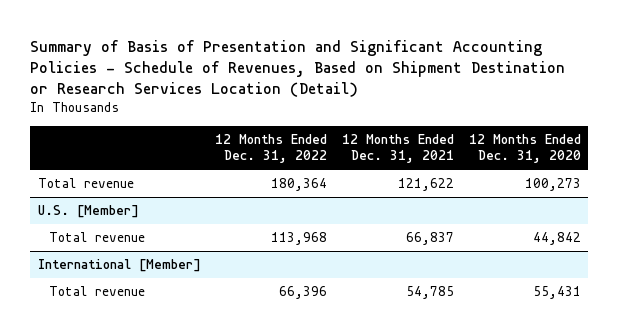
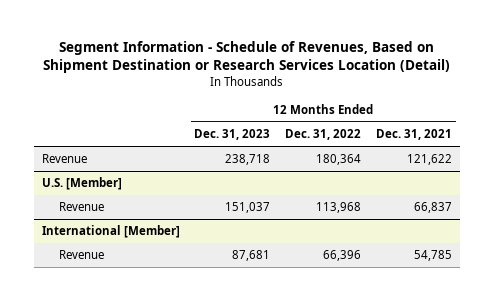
[30,39,566,97] Summary of Basis of Presentation and Significant Accounting Policies - Schedule of Revenues, Based on Shipment Destination or Research Services Location (Detail) -> [42,41,450,74] Segment Information - Schedule of Revenues, Based on Shipment Destination or Research Services Location (Detail)
[468,133,581,164] 12 Months Ended Dec. 31, 2020 -> none
none -> [194,129,271,141] Dec. 31, 2023
[37,178,134,189] Total revenue -> [41,154,87,164] Revenue
[48,232,145,243] Total revenue -> [59,202,105,212] Revenue
[48,286,145,297] Total revenue -> [59,250,105,260] Revenue

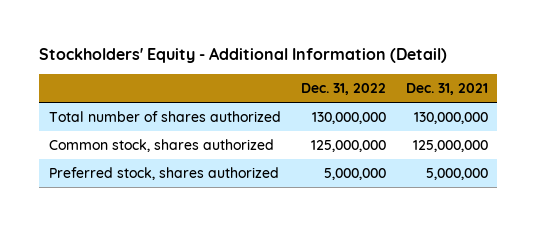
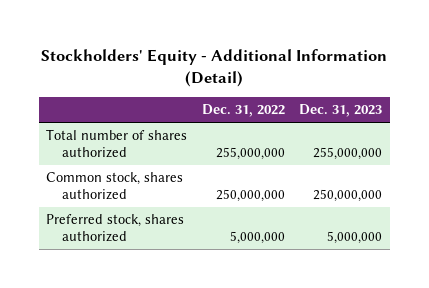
[405,83,488,96] Dec. 31, 2021 -> none
none -> [299,104,383,118] Dec. 31, 2023
[311,111,386,124] 130,000,000 -> [215,147,285,161] 255,000,000
[310,139,386,152] 125,000,000 -> [215,189,285,203] 250,000,000

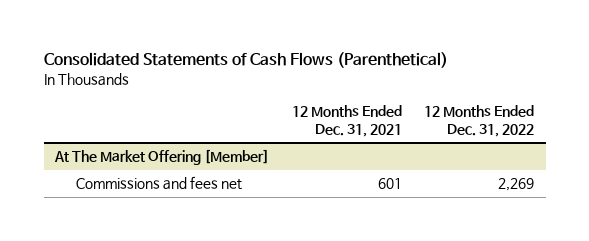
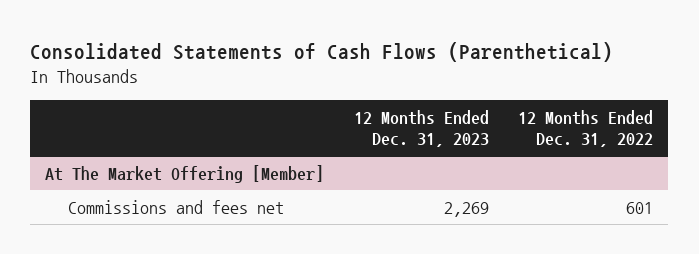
[291,105,402,137] 12 Months Ended Dec. 31, 2021 -> none
none -> [353,109,489,147] 12 Months Ended Dec. 31, 2023
[498,178,535,192] 2,269 -> [626,201,654,214] 601

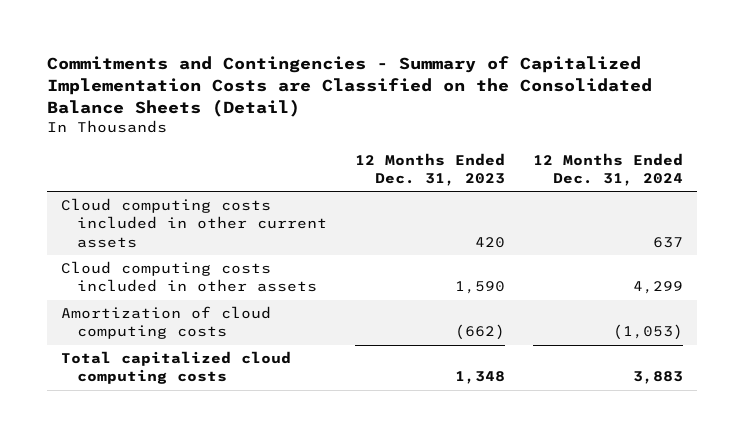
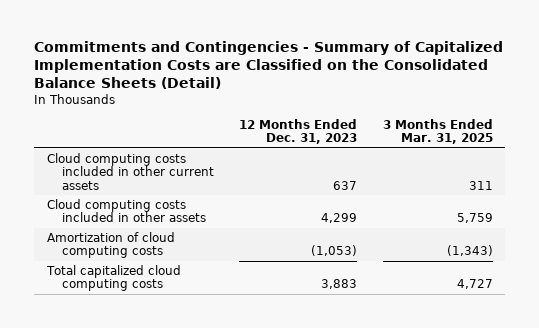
[533,152,684,186] 12 Months Ended Dec. 31, 2024 -> none
none -> [382,118,493,145] 3 Months Ended Mar. 31, 2025
[475,236,506,248] 420 -> [333,180,358,190] 637
[455,281,506,295] 1,590 -> [321,213,358,224] 4,299
[455,324,506,341] (662) -> [311,245,358,257] (1,053)
[455,371,506,385] 1,348 -> [321,279,358,290] 3,883

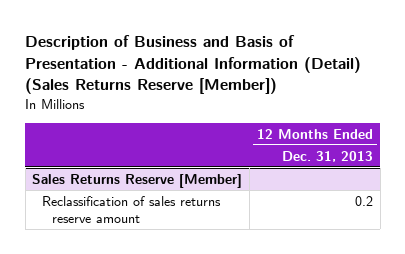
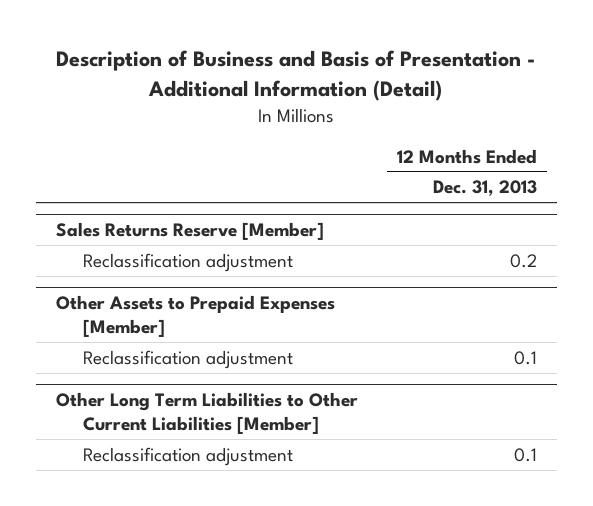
[25,34,362,95] Description of Business and Basis of Presentation - Additional Information (Detail) (Sales Returns Reserve [Member]) -> [56,49,536,101] Description of Business and Basis of Presentation - Additional Information (Detail)
[42,195,222,223] Reclassification of sales returns reserve amount -> [82,252,293,272] Reclassification adjustment
none -> [55,295,335,337] Other Assets to Prepaid Expenses [Member]
none -> [82,349,293,369] Reclassification adjustment
none -> [55,392,358,434] Other Long Term Liabilities to Other Current Liabilities [Member]
none -> [82,446,293,466] Reclassification adjustment

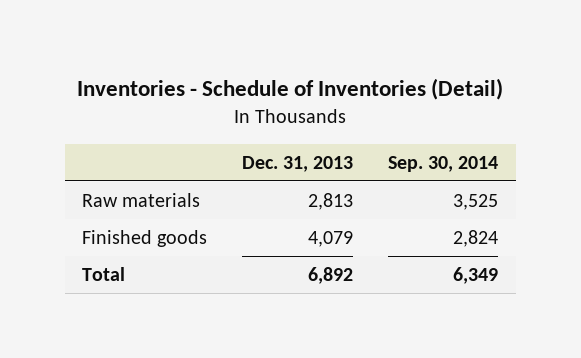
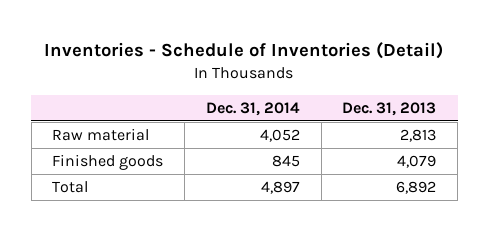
[388,155,499,172] Sep. 30, 2014 -> none
none -> [205,101,300,116] Dec. 31, 2014
[82,193,201,208] Raw materials -> [52,128,150,142] Raw material

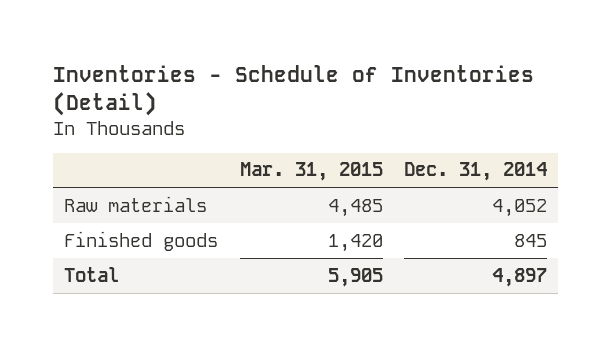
[342,101,437,116] Dec. 31, 2013 -> none
none -> [239,162,383,182] Mar. 31, 2015
[52,128,150,142] Raw material -> [64,195,208,212] Raw materials

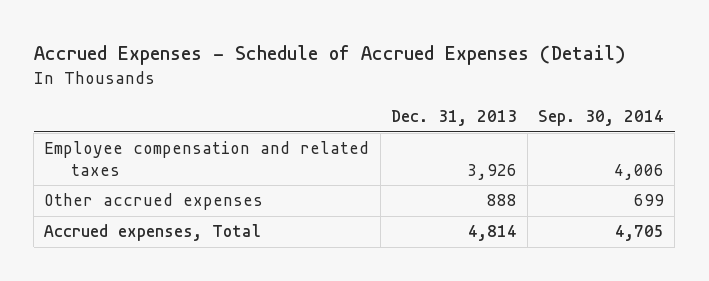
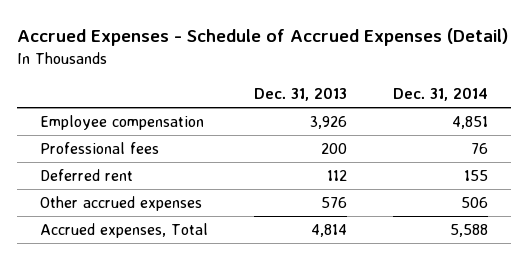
[538,110,665,127] Sep. 30, 2014 -> none
none -> [392,87,488,102] Dec. 31, 2014
[44,141,370,176] Employee compensation and related taxes -> [40,115,205,131] Employee compensation
none -> [40,142,160,155] Professional fees
none -> [40,169,134,182] Deferred rent
[486,194,517,207] 888 -> [320,197,347,209] 576

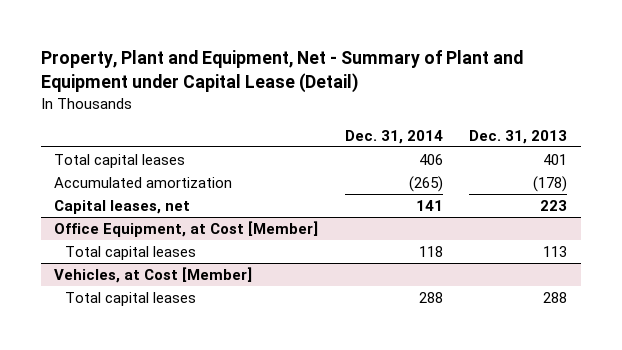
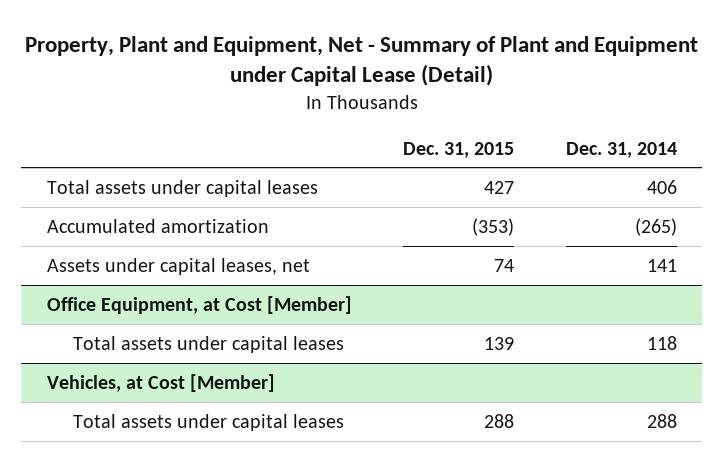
[469,129,568,144] Dec. 31, 2013 -> none
none -> [403,141,515,158] Dec. 31, 2015
[54,153,186,168] Total capital leases -> [46,179,318,197] Total assets under capital leases
[54,199,191,214] Capital leases, net -> [46,257,310,275] Assets under capital leases, net
[65,245,197,260] Total capital leases -> [72,335,344,353] Total assets under capital leases
[65,291,197,306] Total capital leases -> [72,413,344,431] Total assets under capital leases

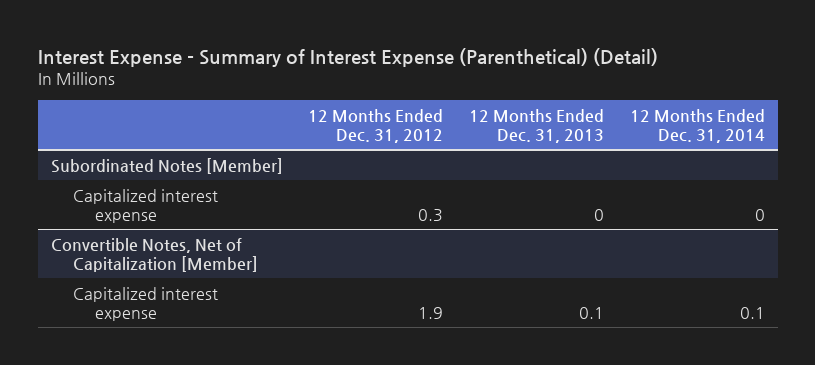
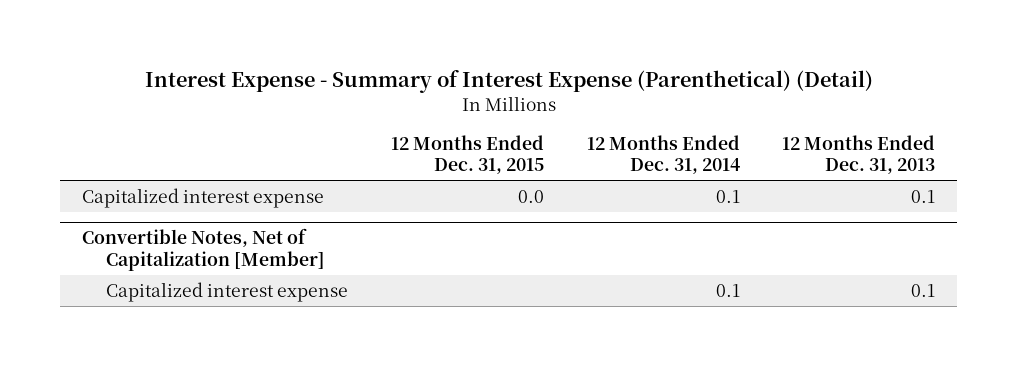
[308,108,444,143] 12 Months Ended Dec. 31, 2012 -> none
none -> [390,134,544,175] 12 Months Ended Dec. 31, 2015
[50,157,283,174] Subordinated Notes [Member] -> none
[594,209,605,222] 0 -> [911,189,936,203] 0.1
[754,209,765,222] 0 -> [715,189,740,203] 0.1

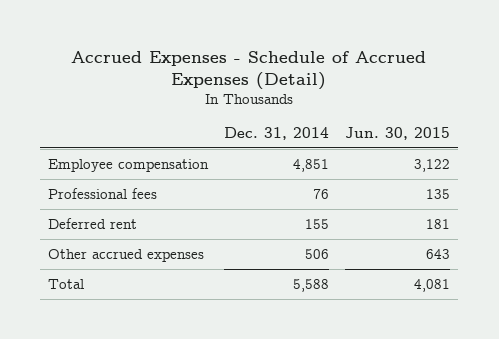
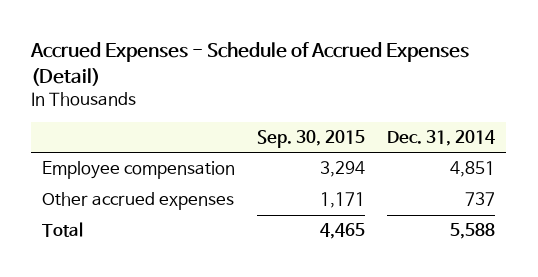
[345,127,451,141] Jun. 30, 2015 -> none
none -> [257,130,366,149] Sep. 30, 2015
[48,187,158,199] Professional fees -> none
[48,217,138,229] Deferred rent -> none
[305,248,330,259] 506 -> [465,192,496,207] 737

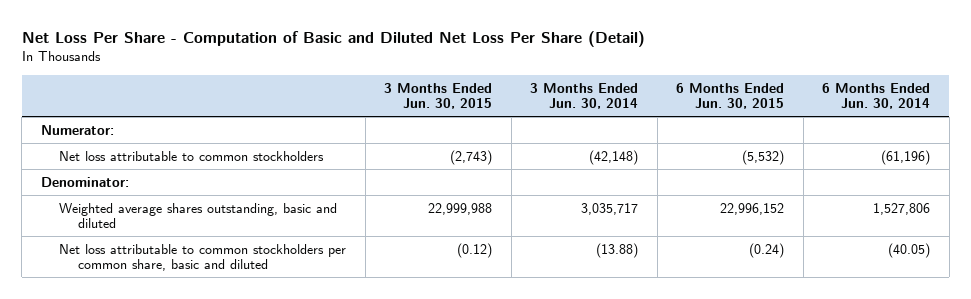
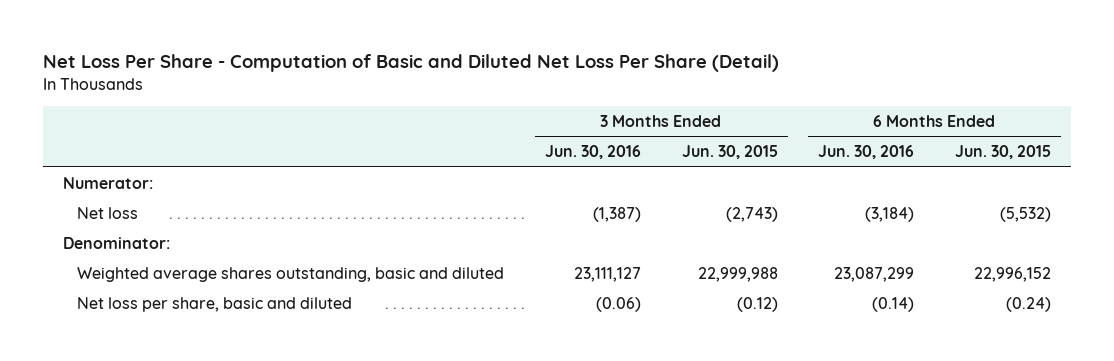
[530,82,639,110] 3 Months Ended Jun. 30, 2014 -> none
[822,82,931,110] 6 Months Ended Jun. 30, 2014 -> none
none -> [545,145,642,160] Jun. 30, 2016
none -> [818,145,915,160] Jun. 30, 2016
[59,150,325,161] Net loss attributable to common stockholders -> [77,206,139,219] Net loss
[59,243,347,272] Net loss attributable to common stockholders per common share, basic and diluted -> [77,296,353,312] Net loss per share, basic and diluted

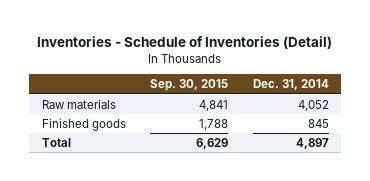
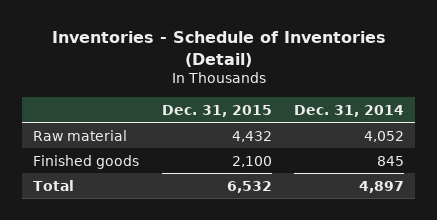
[150,79,229,92] Sep. 30, 2015 -> none
none -> [161,104,272,117] Dec. 31, 2015
[41,98,116,109] Raw materials -> [33,129,128,141] Raw material

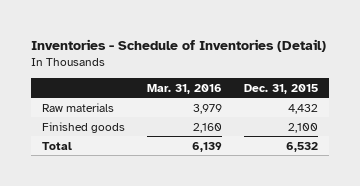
[294,104,405,117] Dec. 31, 2014 -> none
none -> [147,83,223,94] Mar. 31, 2016
[33,129,128,141] Raw material -> [42,102,115,112] Raw materials

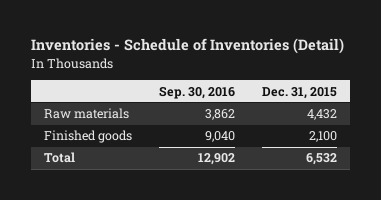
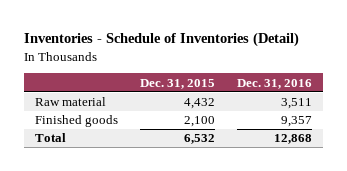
[159,85,236,99] Sep. 30, 2016 -> none
none -> [237,78,313,89] Dec. 31, 2016
[44,108,130,120] Raw materials -> [34,97,106,107] Raw material

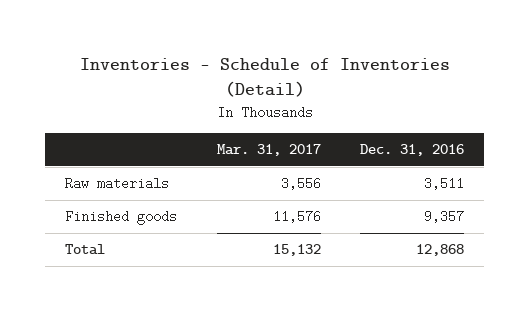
[139,78,215,89] Dec. 31, 2015 -> none
none -> [216,144,321,157] Mar. 31, 2017
[34,97,106,107] Raw material -> [65,177,170,191] Raw materials

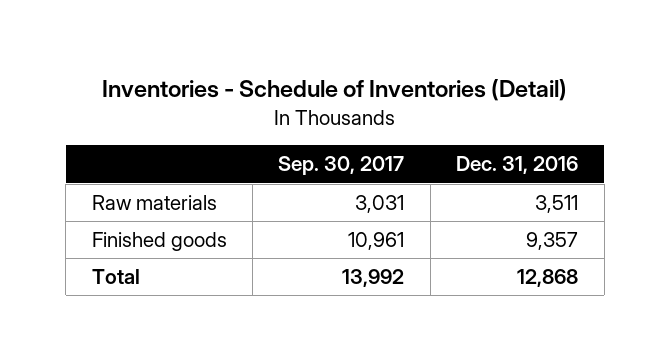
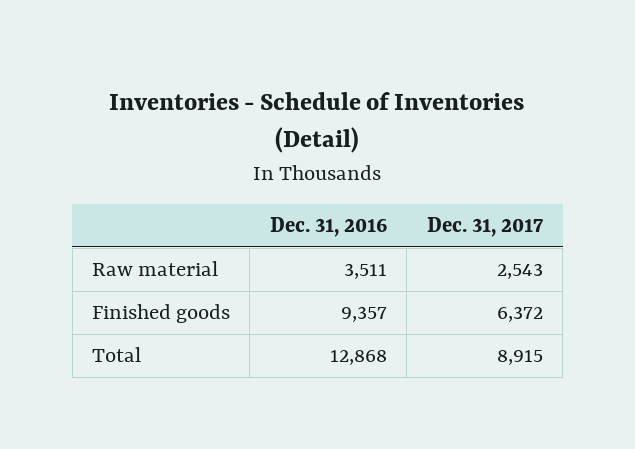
[278,156,405,176] Sep. 30, 2017 -> none
none -> [426,217,543,238] Dec. 31, 2017
[91,195,217,211] Raw materials -> [92,261,219,277] Raw material

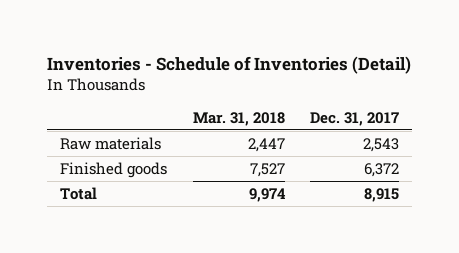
[269,217,387,238] Dec. 31, 2016 -> none
none -> [192,112,285,127] Mar. 31, 2018
[92,261,219,277] Raw material -> [59,136,161,150] Raw materials

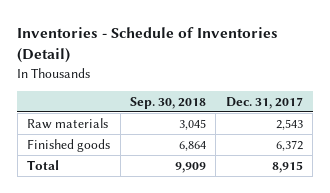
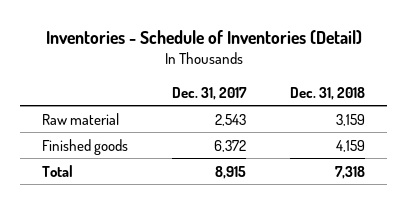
[129,96,206,109] Sep. 30, 2018 -> none
none -> [289,87,365,101] Dec. 31, 2018
[27,117,109,129] Raw materials -> [42,112,120,125] Raw material

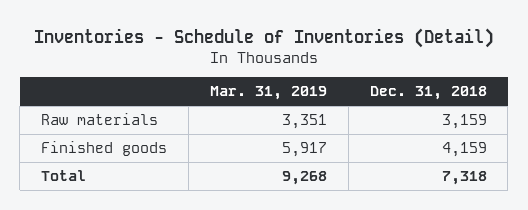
[172,87,248,101] Dec. 31, 2017 -> none
none -> [209,86,327,101] Mar. 31, 2019
[42,112,120,125] Raw material -> [41,113,159,126] Raw materials

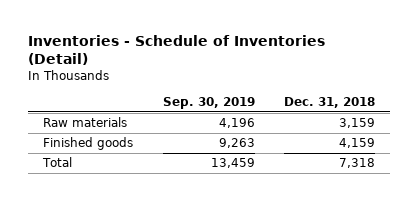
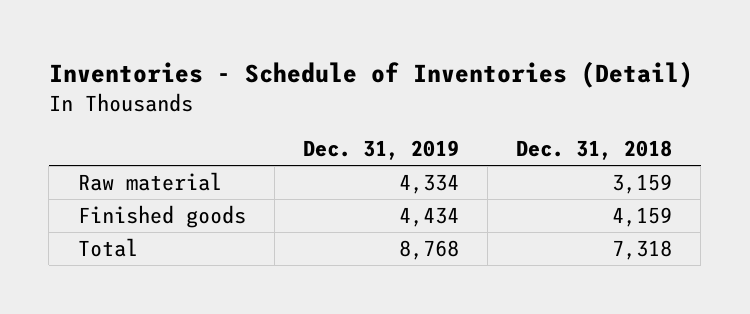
[162,96,255,109] Sep. 30, 2019 -> none
none -> [302,140,459,161] Dec. 31, 2019
[43,117,128,128] Raw materials -> [77,171,222,191] Raw material

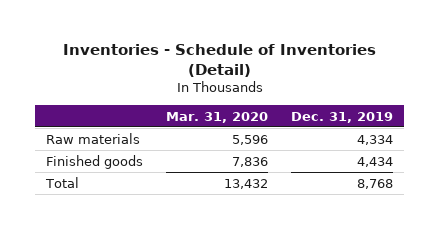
[516,140,673,161] Dec. 31, 2018 -> none
none -> [166,111,269,123] Mar. 31, 2020
[77,171,222,191] Raw material -> [46,132,141,144] Raw materials

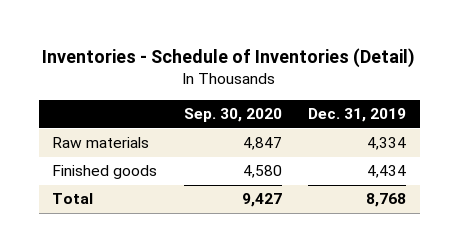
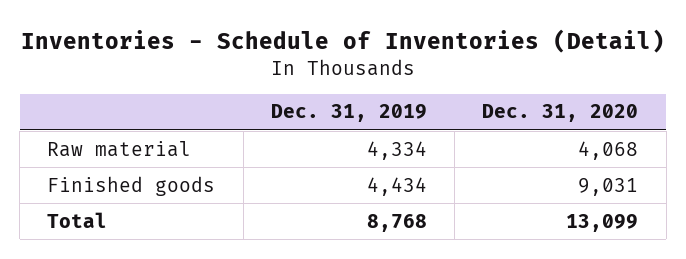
[183,108,282,123] Sep. 30, 2020 -> none
none -> [482,104,639,123] Dec. 31, 2020
[52,137,150,149] Raw materials -> [47,140,192,157] Raw material

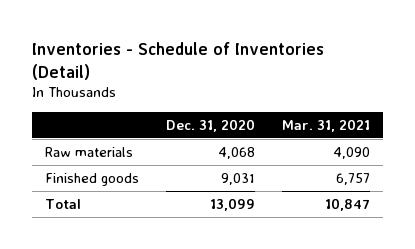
[270,104,427,123] Dec. 31, 2019 -> none
none -> [281,118,370,132] Mar. 31, 2021
[47,140,192,157] Raw material -> [45,146,134,157] Raw materials

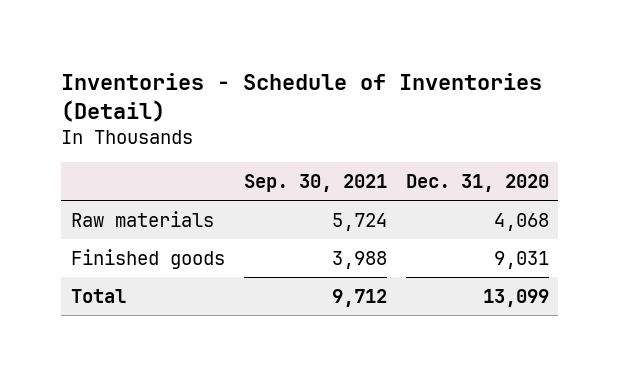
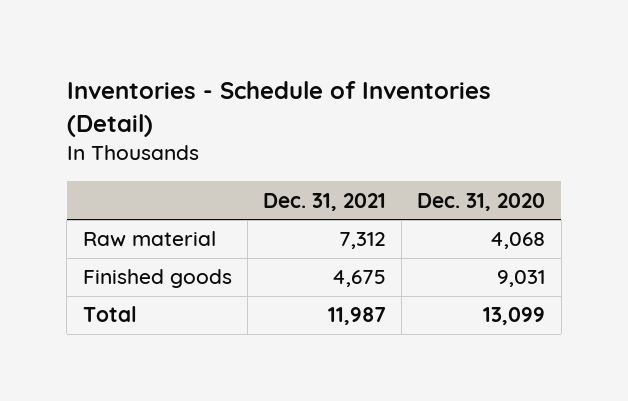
[243,174,387,193] Sep. 30, 2021 -> none
none -> [262,192,386,211] Dec. 31, 2021
[70,210,214,227] Raw materials -> [82,231,216,248] Raw material

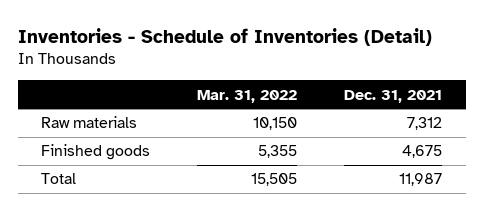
[417,192,546,211] Dec. 31, 2020 -> none
none -> [197,89,298,103] Mar. 31, 2022
[82,231,216,248] Raw material -> [41,116,138,129] Raw materials

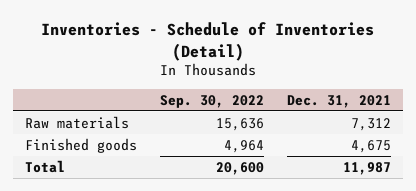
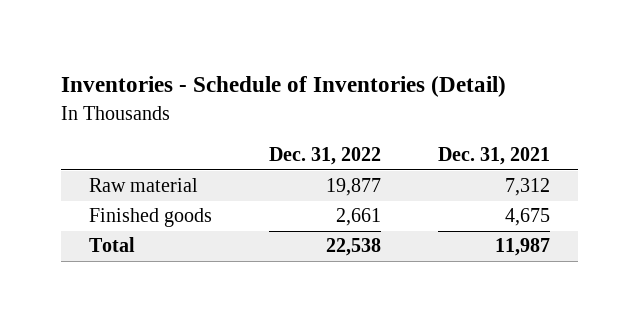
[159,95,264,109] Sep. 30, 2022 -> none
none -> [269,147,382,166] Dec. 31, 2022
[24,115,129,129] Raw materials -> [89,178,199,193] Raw material

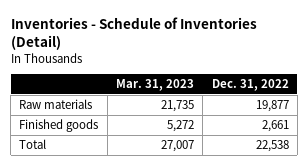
[437,147,550,166] Dec. 31, 2021 -> none
none -> [116,79,195,92] Mar. 31, 2023
[89,178,199,193] Raw material -> [19,99,93,110] Raw materials

